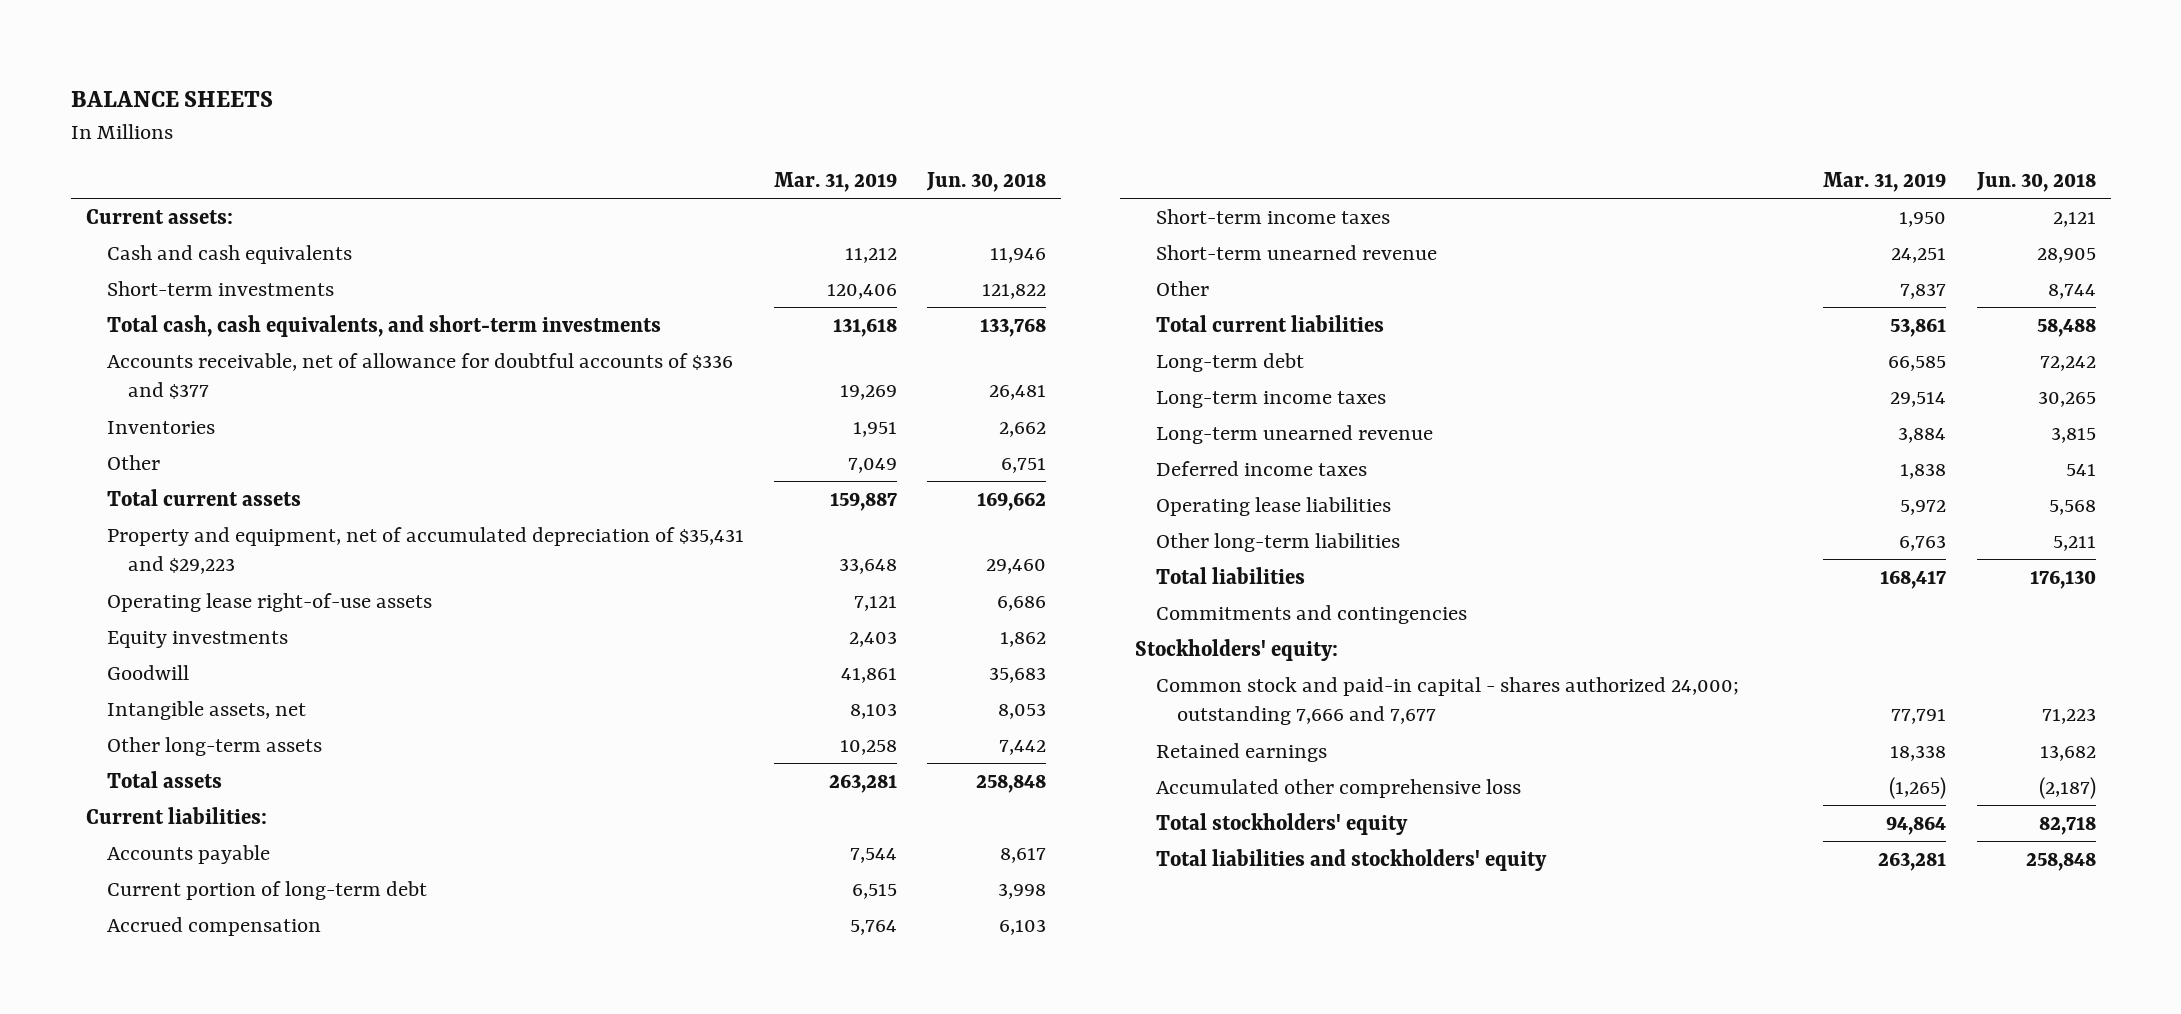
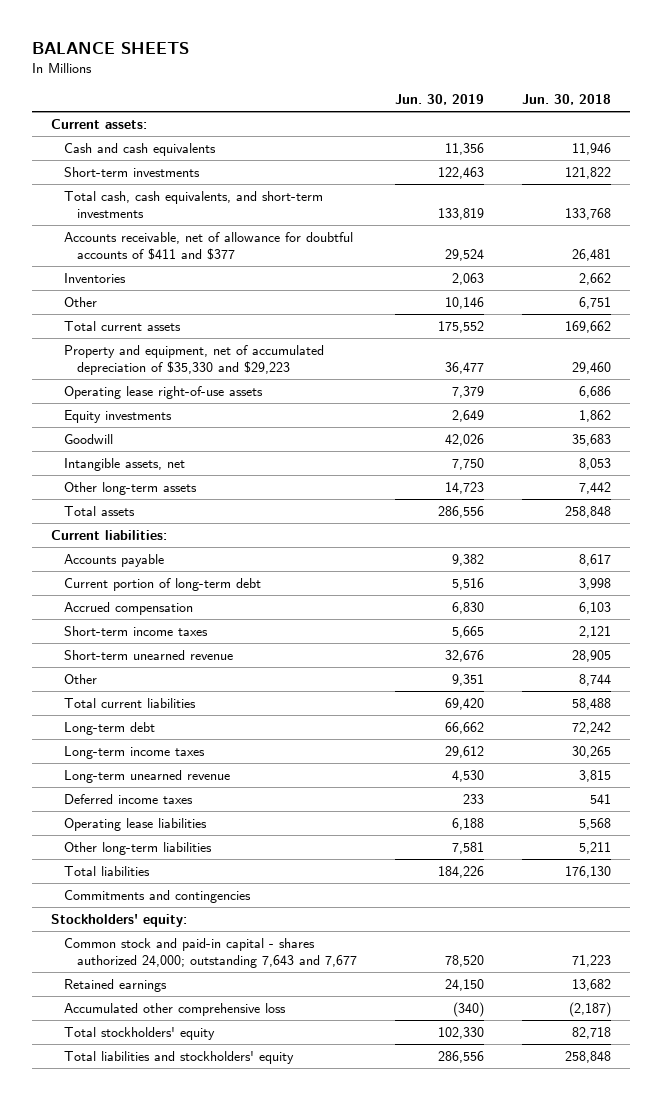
[773,171,897,192] Mar. 31, 2019 -> none
none -> [395,94,485,106] Jun. 30, 2019
[106,352,733,400] Accounts receivable, net of allowance for doubtful accounts of $336 and $377 -> [64,231,354,261] Accounts receivable, net of allowance for doubtful accounts of $411 and $377
[106,526,744,575] Property and equipment, net of accumulated depreciation of $35,431 and $29,223 -> [64,344,325,376] Property and equipment, net of accumulated depreciation of $35,330 and $29,223
[1156,676,1740,726] Common stock and paid-in capital - shares authorized 24,000; outstanding 7,666 and 7,677 -> [64,937,358,969] Common stock and paid-in capital - shares authorized 24,000; outstanding 7,643 and 7,677

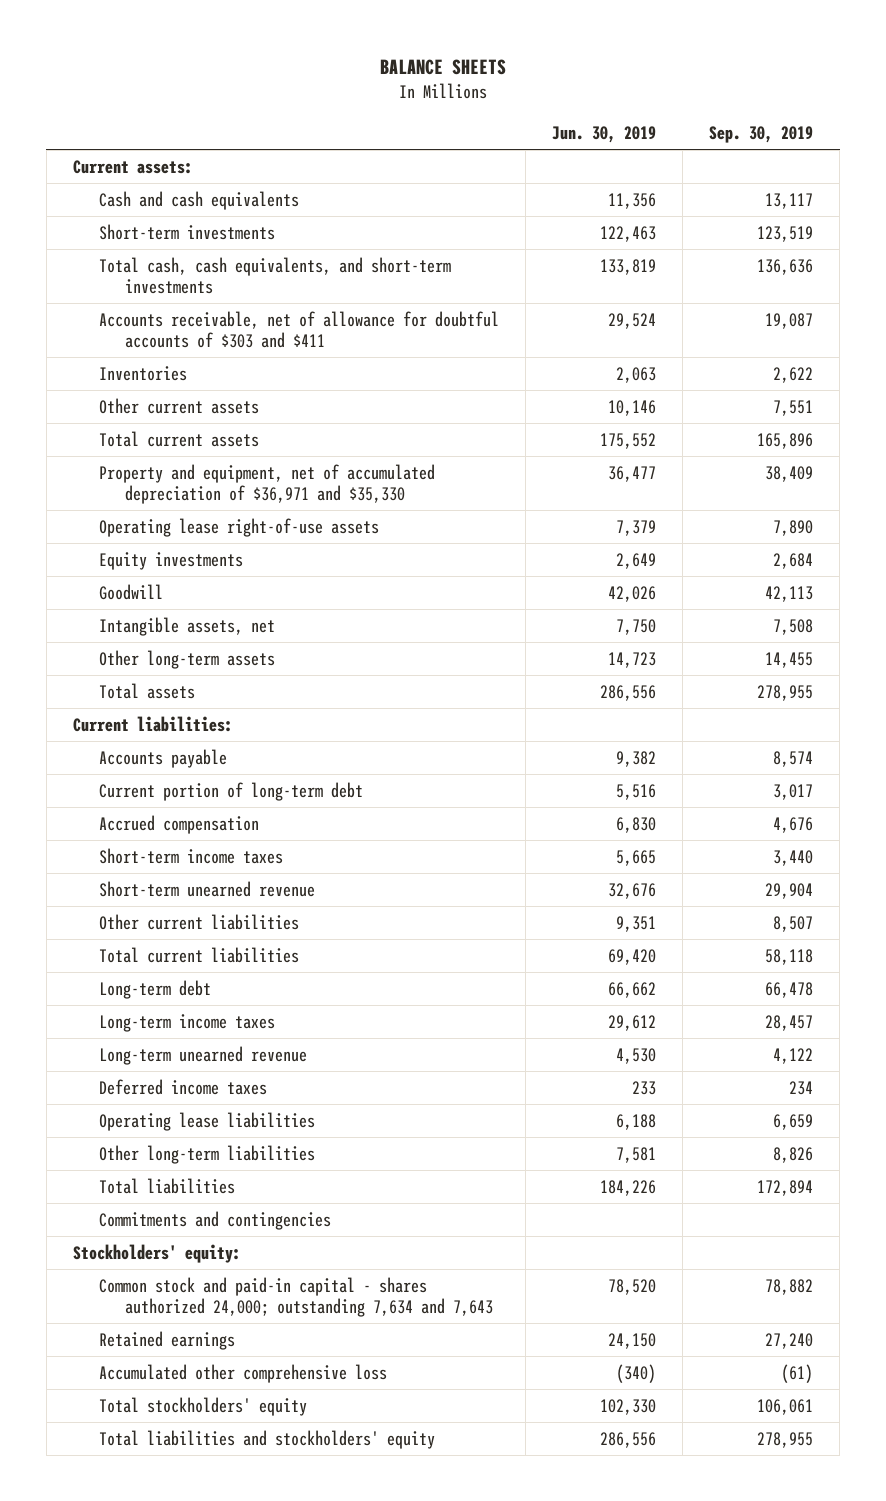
[522,94,612,106] Jun. 30, 2018 -> none
none -> [709,125,814,143] Sep. 30, 2019
[64,231,354,261] Accounts receivable, net of allowance for doubtful accounts of $411 and $377 -> [98,310,499,348] Accounts receivable, net of allowance for doubtful accounts of $303 and $411
[64,296,98,307] Other -> [98,397,259,414] Other current assets
[64,344,325,376] Property and equipment, net of accumulated depreciation of $35,330 and $29,223 -> [98,463,435,504] Property and equipment, net of accumulated depreciation of $36,971 and $35,330
[64,673,98,684] Other -> [98,913,299,930] Other current liabilities
[64,937,358,969] Common stock and paid-in capital - shares authorized 24,000; outstanding 7,643 and 7,677 -> [98,1276,493,1317] Common stock and paid-in capital - shares authorized 24,000; outstanding 7,634 and 7,643

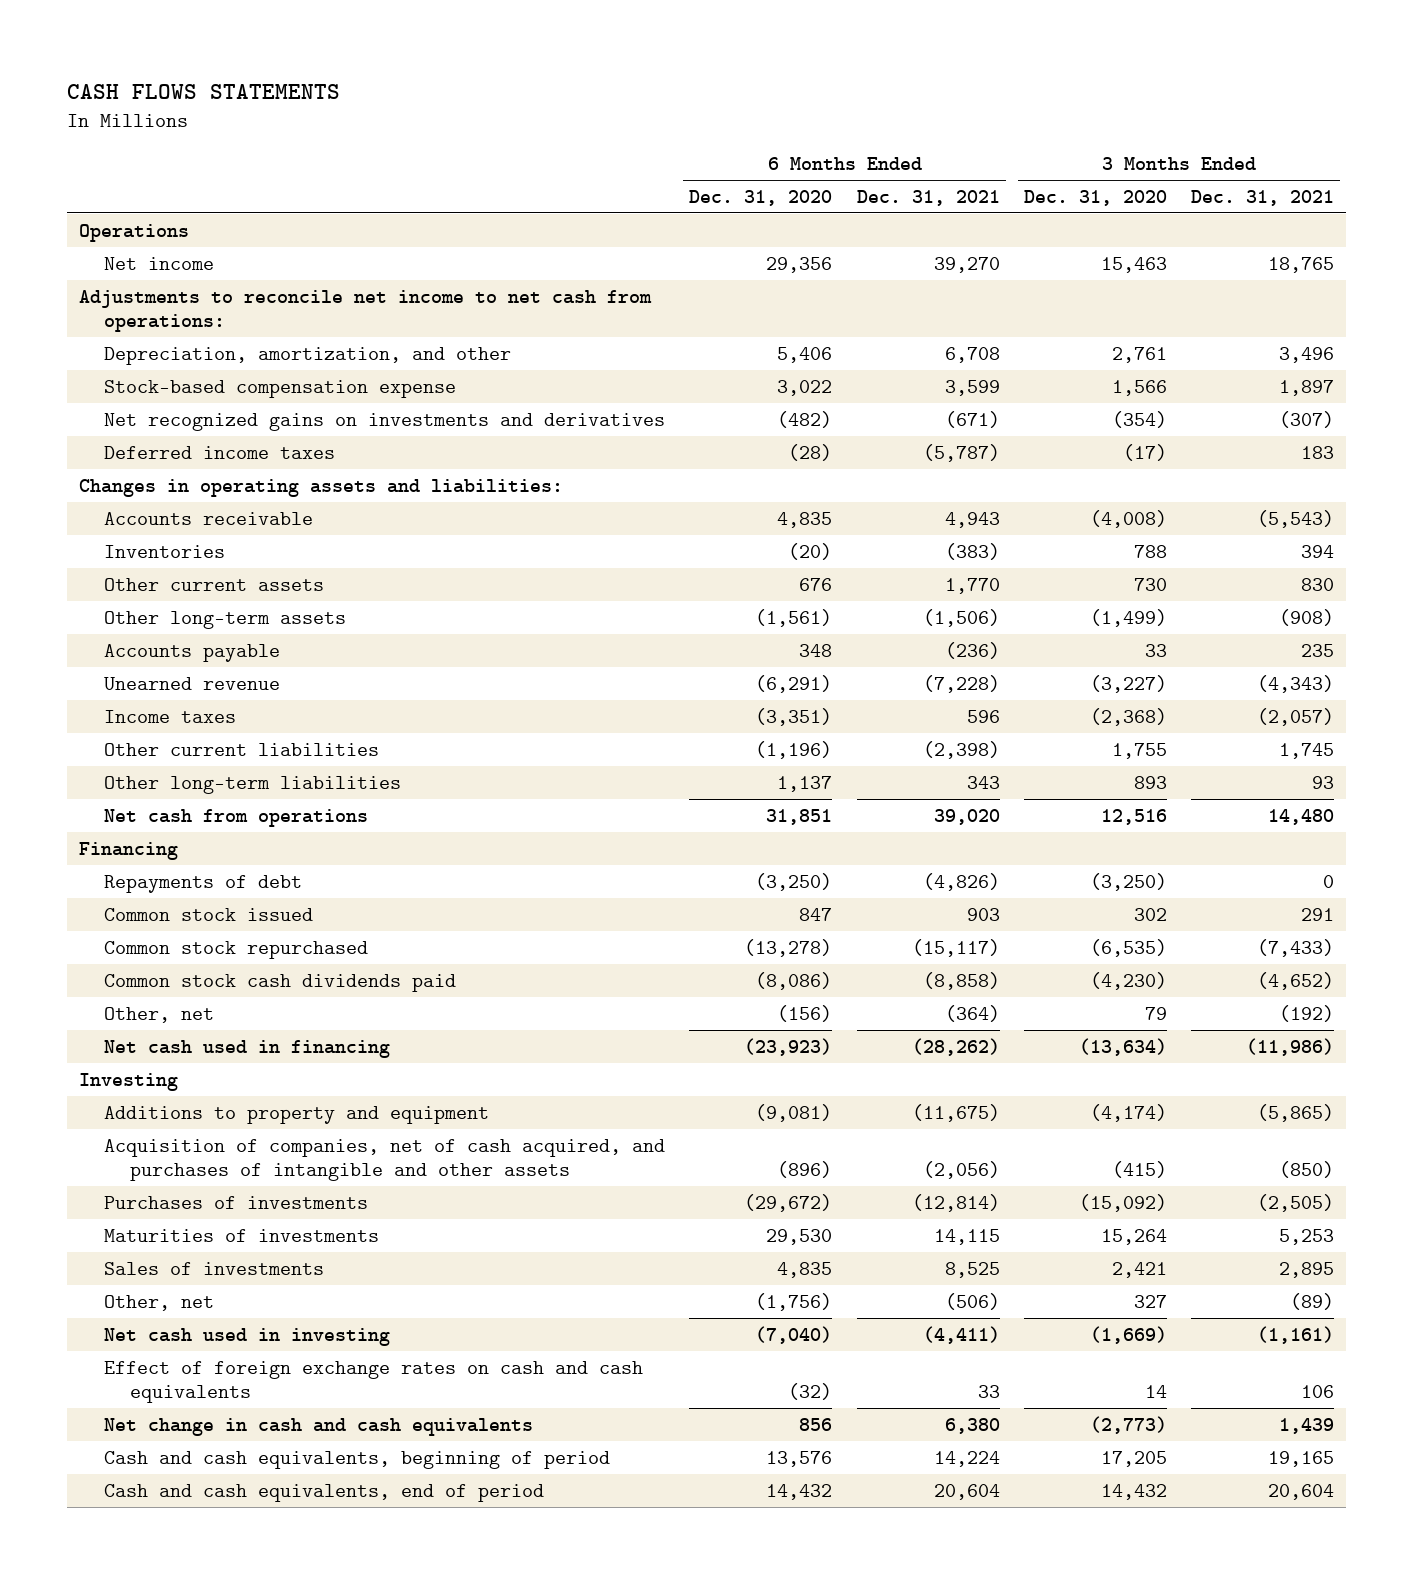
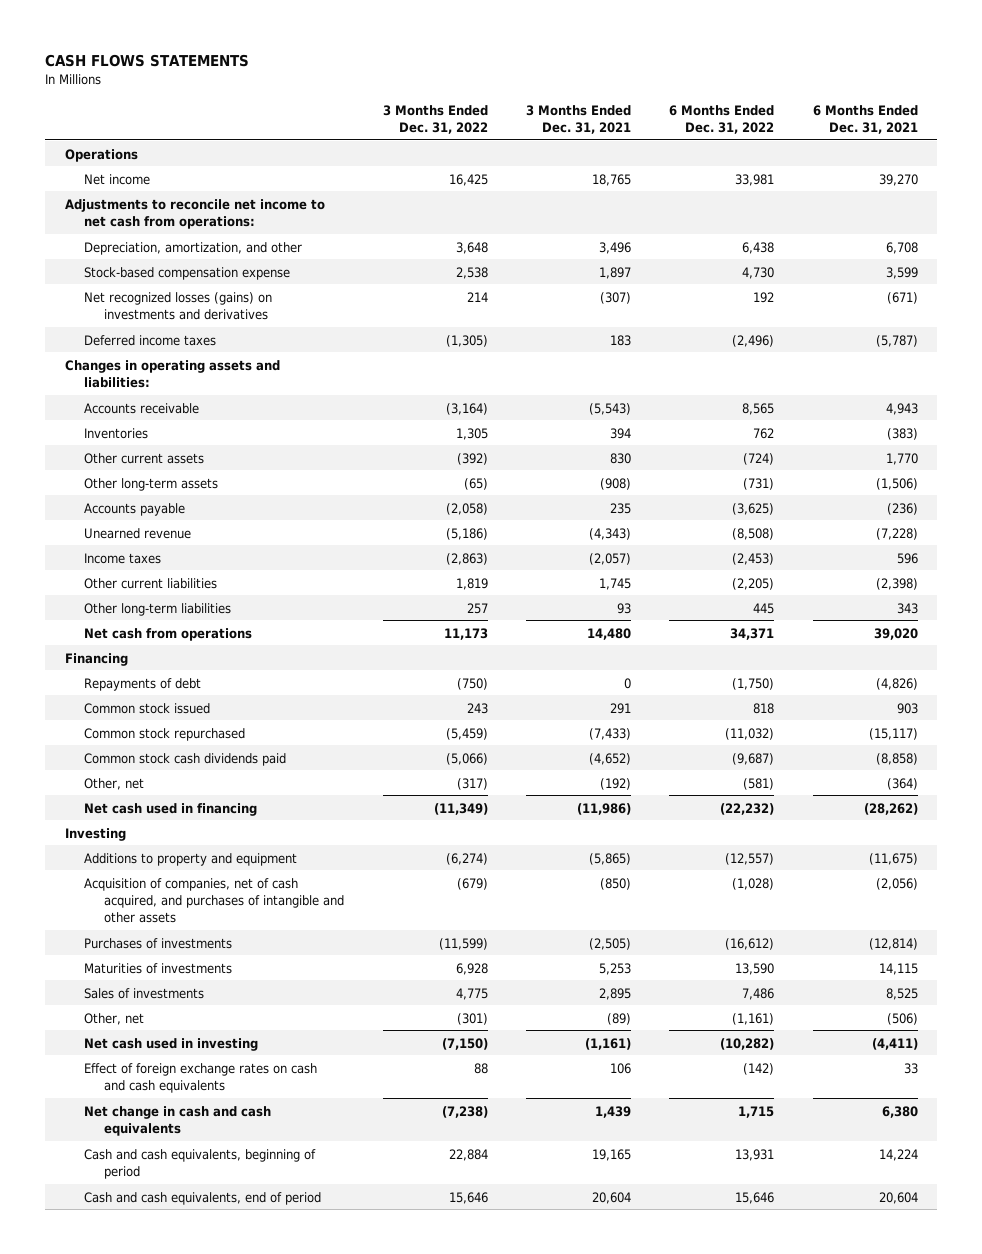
[689,189,833,206] Dec. 31, 2020 -> none
[1023,189,1167,206] Dec. 31, 2020 -> none
none -> [382,104,488,134] 3 Months Ended Dec. 31, 2022
none -> [669,104,775,134] 6 Months Ended Dec. 31, 2022
[104,412,666,431] Net recognized gains on investments and derivatives -> [84,291,273,320] Net recognized losses (gains) on investments and derivatives

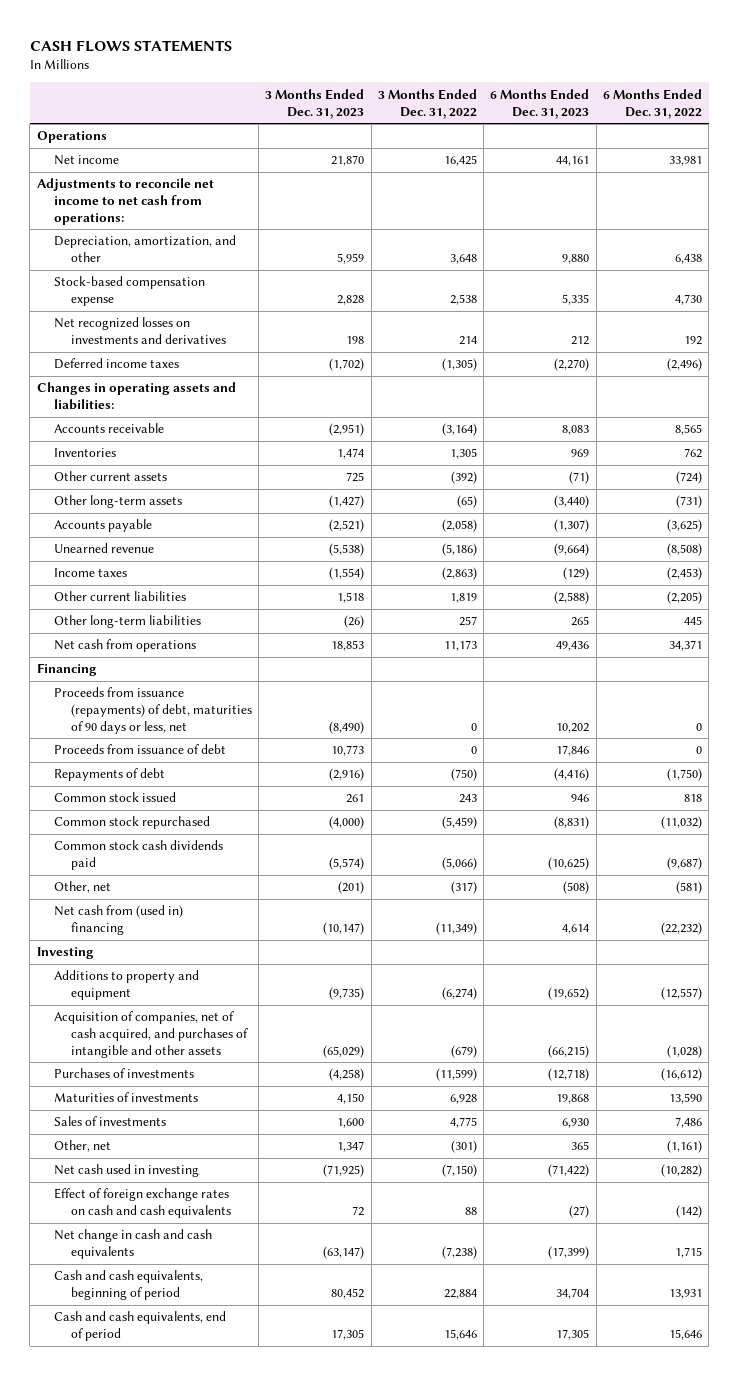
[525,104,631,134] 3 Months Ended Dec. 31, 2021 -> none
[812,104,918,134] 6 Months Ended Dec. 31, 2021 -> none
none -> [265,88,365,119] 3 Months Ended Dec. 31, 2023
none -> [490,88,590,119] 6 Months Ended Dec. 31, 2023
[84,291,273,320] Net recognized losses (gains) on investments and derivatives -> [53,317,226,345] Net recognized losses on investments and derivatives
none -> [53,687,252,734] Proceeds from issuance (repayments) of debt, maturities of 90 days or less, net
none -> [53,744,226,755] Proceeds from issuance of debt
[84,802,258,816] Net cash used in financing -> [53,905,183,936] Net cash from (used in) financing

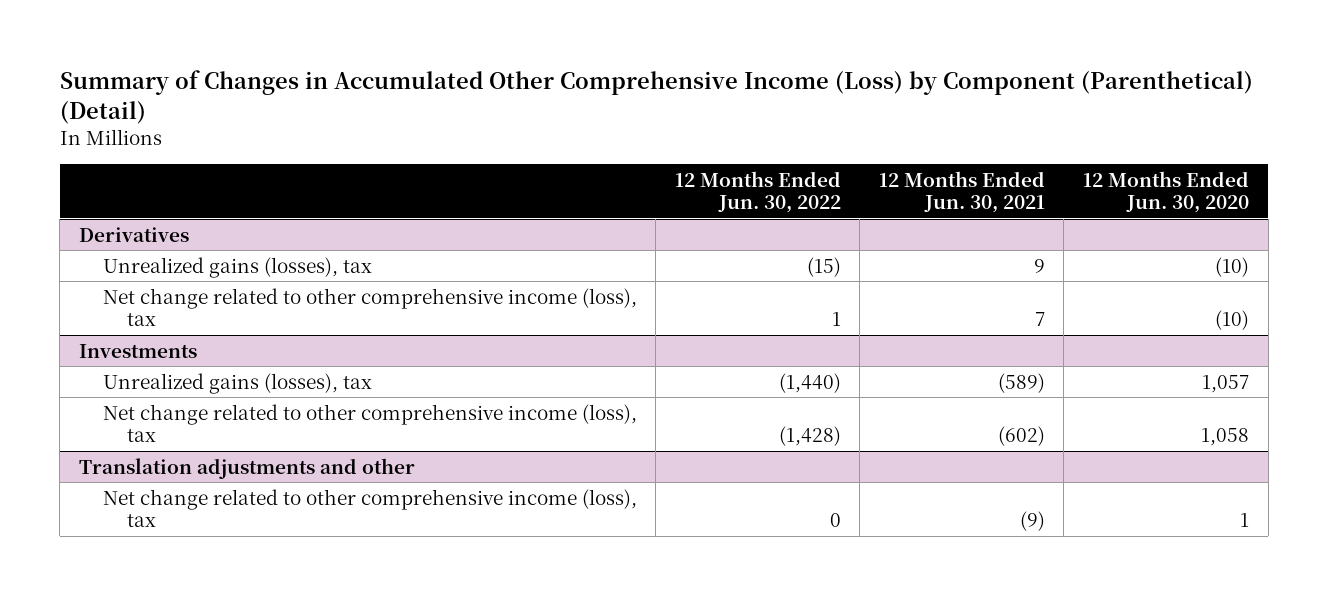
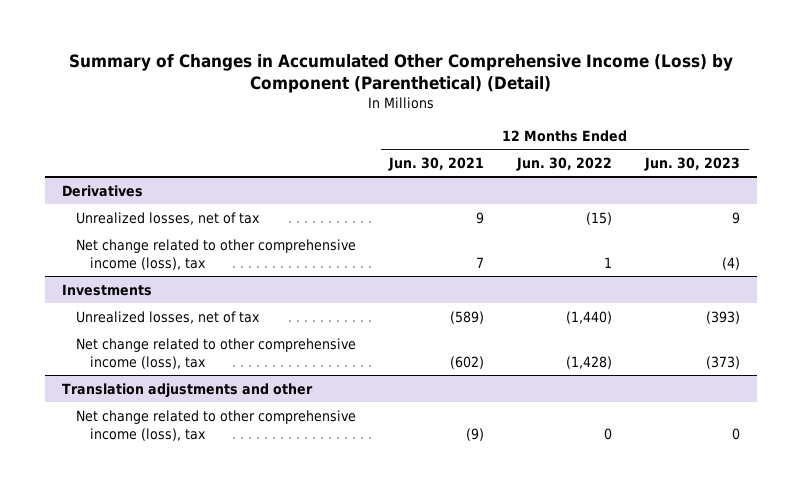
[1083,170,1250,214] 12 Months Ended Jun. 30, 2020 -> none
none -> [644,156,741,171] Jun. 30, 2023
[102,256,372,278] Unrealized gains (losses), tax -> [75,211,260,225] Unrealized losses, net of tax
[102,372,372,394] Unrealized gains (losses), tax -> [75,310,260,324] Unrealized losses, net of tax

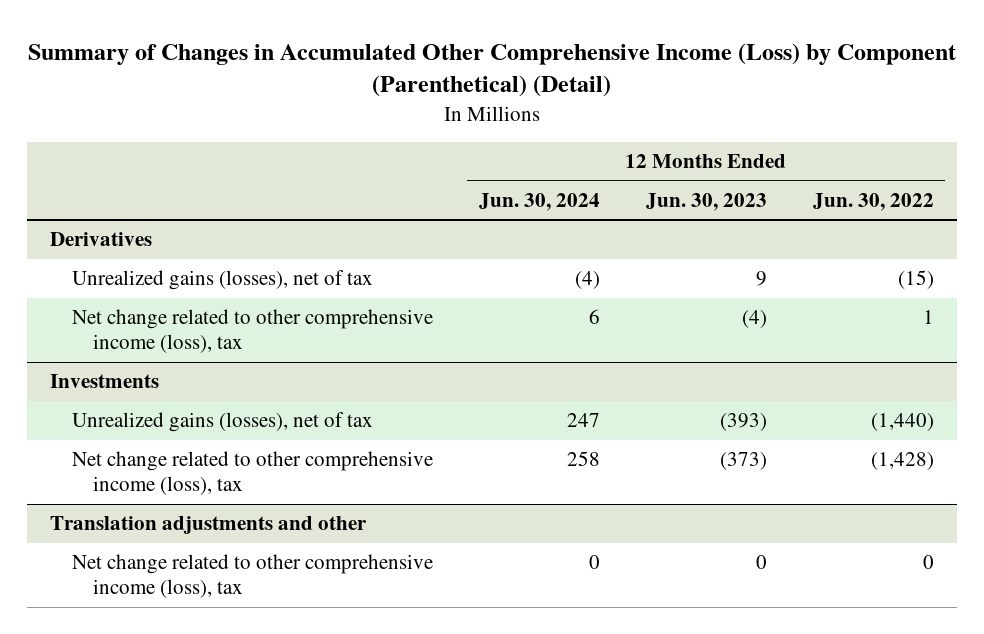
[387,156,484,171] Jun. 30, 2021 -> none
none -> [478,192,600,211] Jun. 30, 2024
[75,211,260,225] Unrealized losses, net of tax -> [71,270,373,291] Unrealized gains (losses), net of tax
[75,310,260,324] Unrealized losses, net of tax -> [71,412,373,433] Unrealized gains (losses), net of tax

